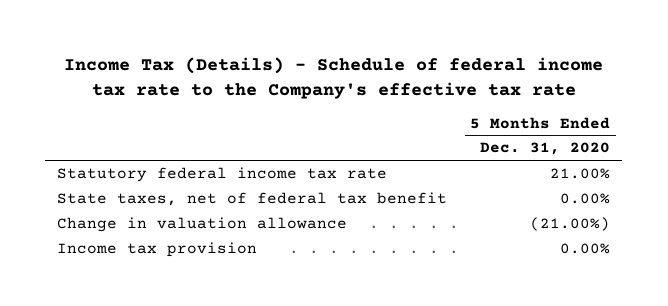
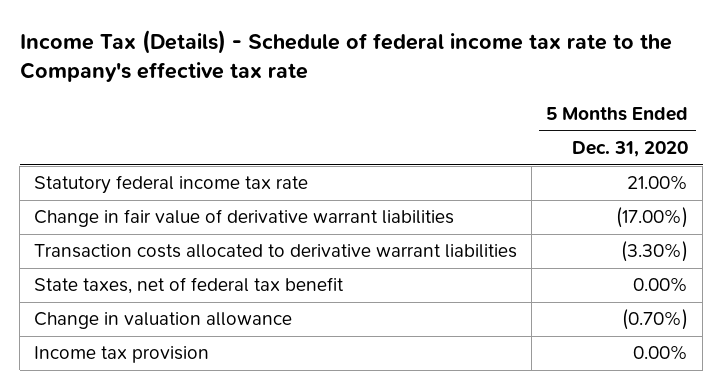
none -> [34,209,455,228] Change in fair value of derivative warrant liabilities
none -> [34,244,518,259] Transaction costs allocated to derivative warrant liabilities
[530,216,611,231] (21.00%) -> [622,309,689,331] (0.70%)

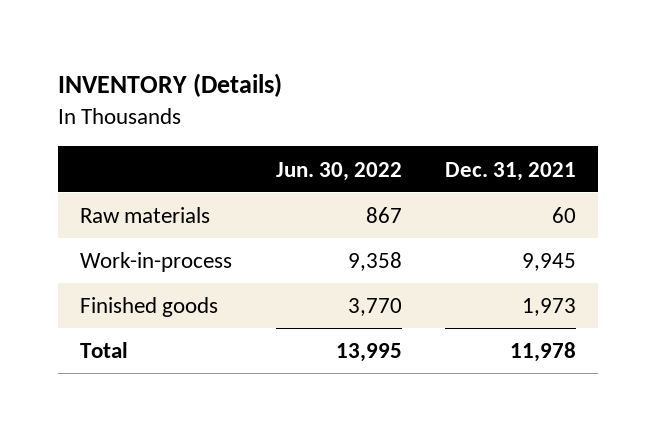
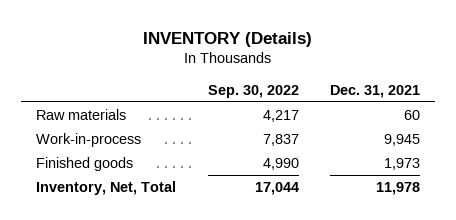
[275,161,402,181] Jun. 30, 2022 -> none
none -> [207,85,299,99] Sep. 30, 2022
[79,342,128,359] Total -> [36,180,177,195] Inventory, Net, Total

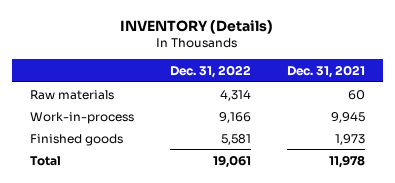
[207,85,299,99] Sep. 30, 2022 -> none
none -> [169,64,251,78] Dec. 31, 2022
[36,180,177,195] Inventory, Net, Total -> [29,155,61,166] Total

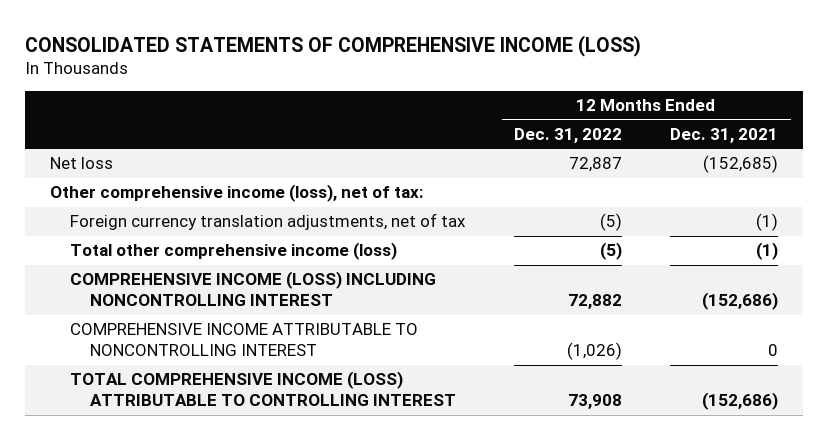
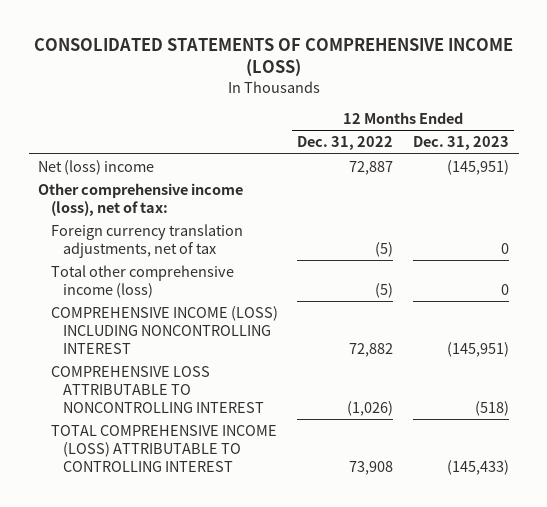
[670,127,779,143] Dec. 31, 2021 -> none
none -> [412,136,509,151] Dec. 31, 2023
[49,157,113,170] Net loss -> [38,159,155,175] Net (loss) income
[70,323,419,357] COMPREHENSIVE INCOME ATTRIBUTABLE TO NONCONTROLLING INTEREST -> [50,365,264,413] COMPREHENSIVE LOSS ATTRIBUTABLE TO NONCONTROLLING INTEREST

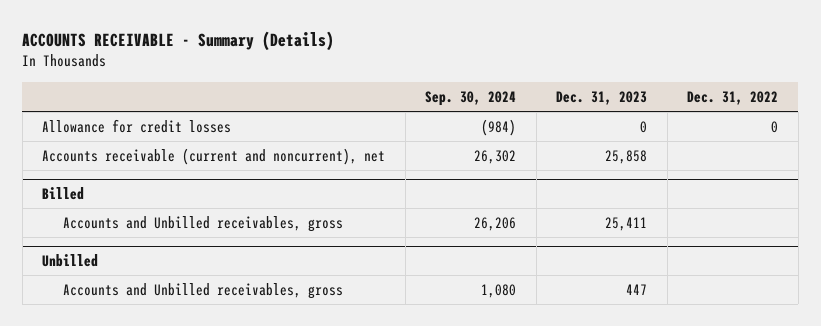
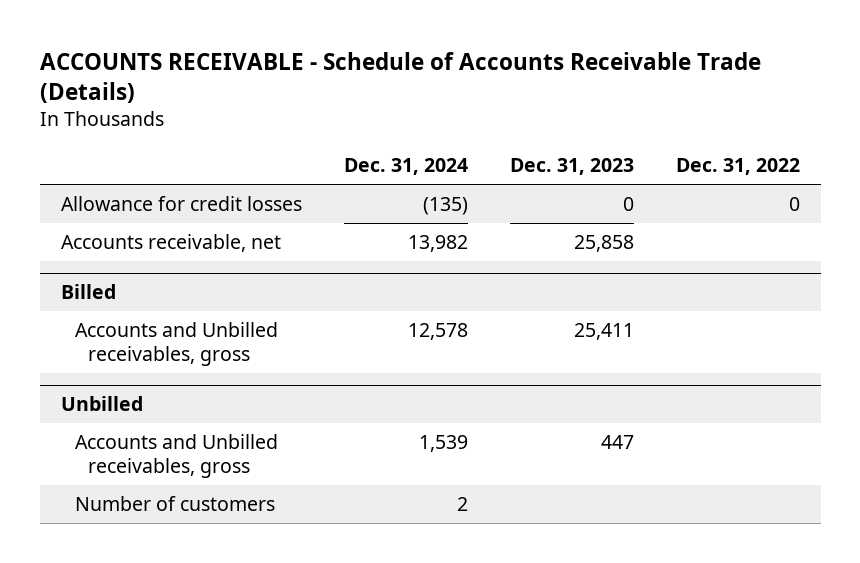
[22,30,335,51] ACCOUNTS RECEIVABLE - Summary (Details) -> [39,51,761,104] ACCOUNTS RECEIVABLE - Schedule of Accounts Receivable Trade (Details)
[425,90,517,106] Sep. 30, 2024 -> none
none -> [343,158,468,176] Dec. 31, 2024
[42,148,386,166] Accounts receivable (current and noncurrent), net -> [60,234,281,253] Accounts receivable, net
none -> [74,496,275,512] Number of customers

